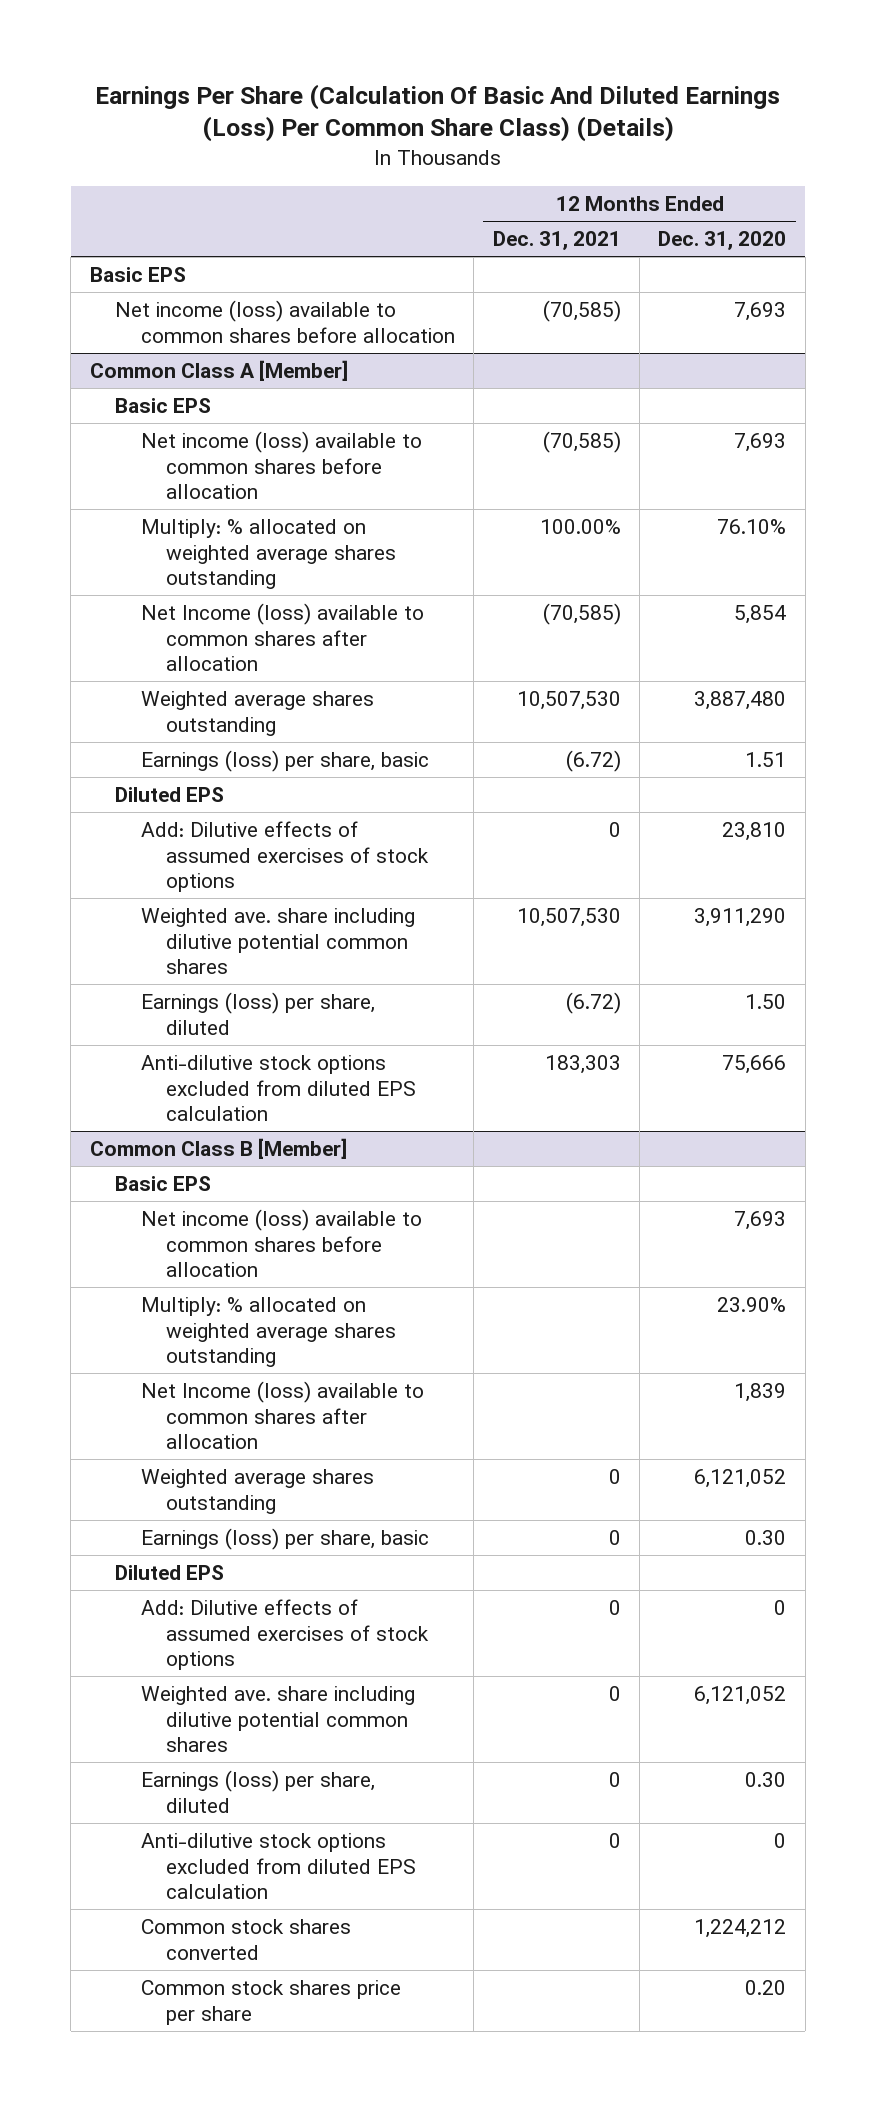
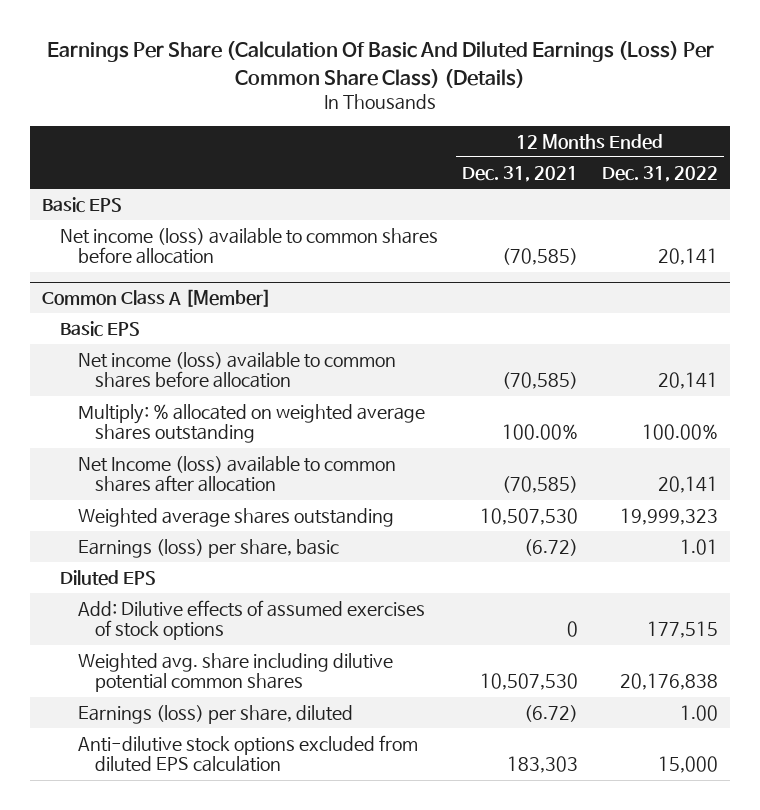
[658,231,787,251] Dec. 31, 2020 -> none
none -> [602,165,719,182] Dec. 31, 2022
[140,908,415,975] Weighted ave. share including dilutive potential common shares -> [77,652,393,693] Weighted avg. share including dilutive potential common shares
[89,1138,347,1160] Common Class B [Member] -> none
[115,1176,212,1192] Basic EPS -> none
[140,1209,422,1278] Net income (loss) available to common shares before allocation -> none
[140,1297,397,1368] Multiply: % allocated on weighted average shares outstanding -> none
[140,1381,424,1450] Net Income (loss) available to common shares after allocation -> none
[140,1469,374,1514] Weighted average shares outstanding -> none
[140,1528,429,1551] Earnings (loss) per share, basic -> none
[115,1565,225,1581] Diluted EPS -> none
[140,1599,430,1671] Add: Dilutive effects of assumed exercises of stock options -> none
[140,1686,415,1753] Weighted ave. share including dilutive potential common shares -> none
[140,1770,375,1813] Earnings (loss) per share, diluted -> none
[140,1833,417,1900] Anti-dilutive stock options excluded from diluted EPS calculation -> none
[140,1919,351,1960] Common stock shares converted -> none
[140,1980,401,2025] Common stock shares price per share -> none

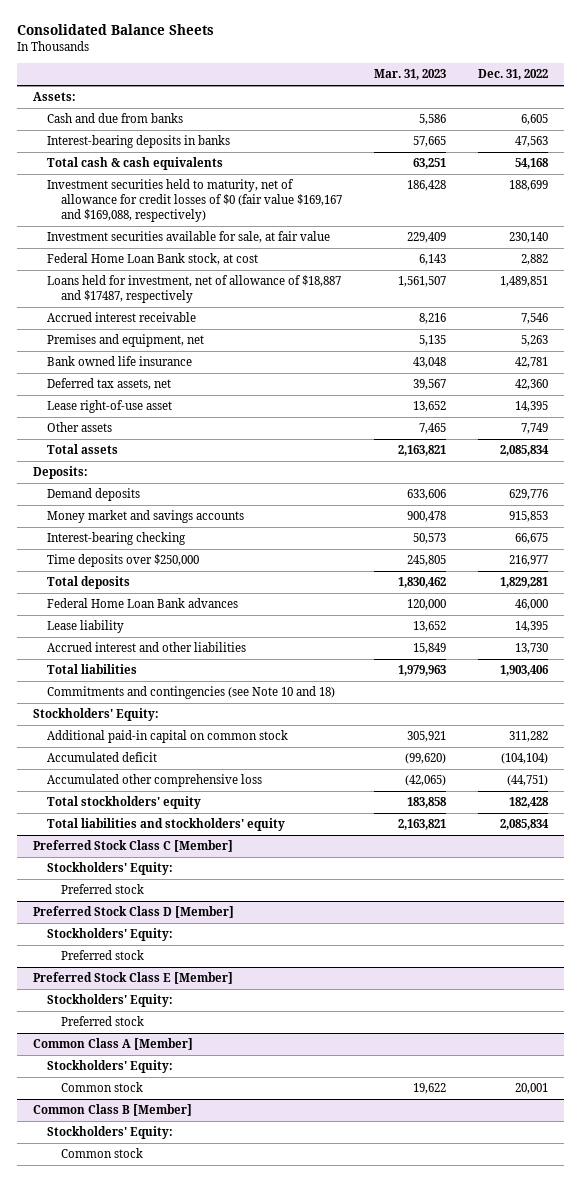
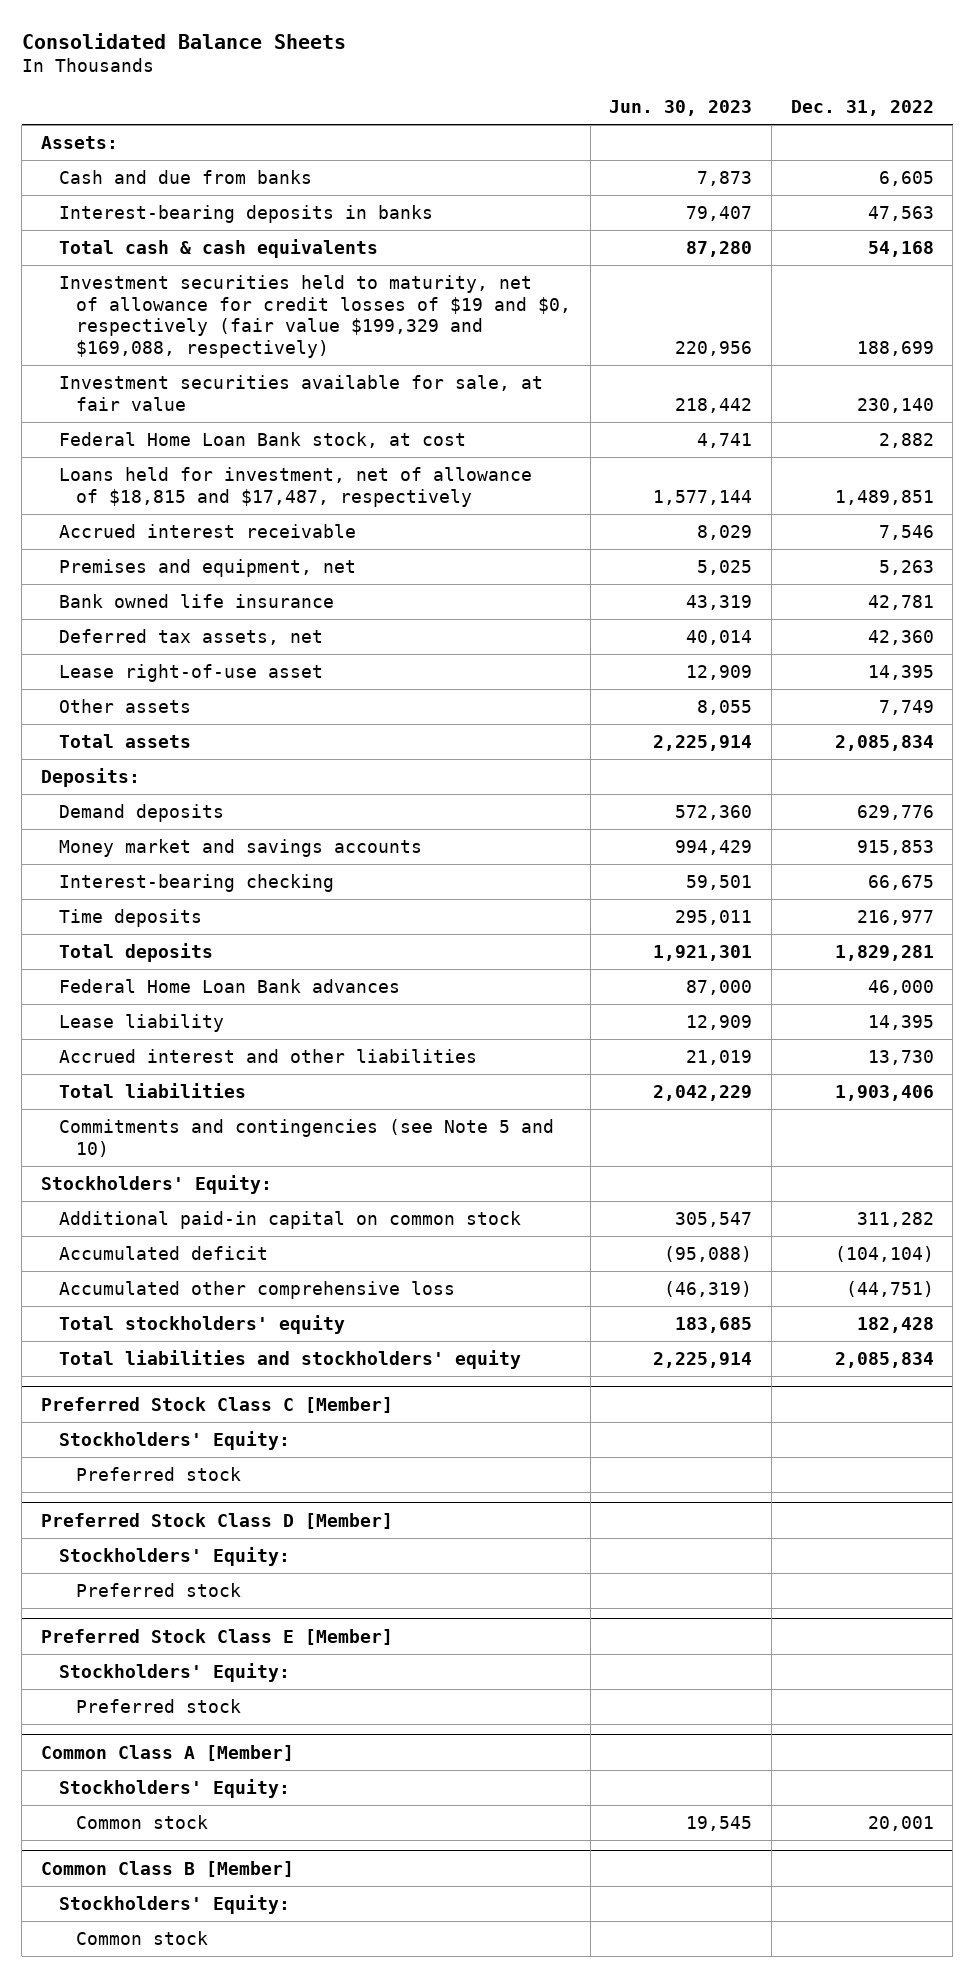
[374,69,447,81] Mar. 31, 2023 -> none
none -> [609,100,753,117] Jun. 30, 2023
[47,179,343,222] Investment securities held to maturity, net of allowance for credit losses of $0 (fair value $169,167 and $169,088, respectively) -> [58,274,572,359] Investment securities held to maturity, net of allowance for credit losses of $19 and $0, respectively (fair value $199,329 and $169,088, respectively)
[47,275,342,304] Loans held for investment, net of allowance of $18,887 and $17487, respectively -> [58,466,532,507] Loans held for investment, net of allowance of $18,815 and $17,487, respectively
[47,554,200,568] Time deposits over $250,000 -> [58,908,202,927] Time deposits
[47,686,336,700] Commitments and contingencies (see Note 10 and 18) -> [58,1118,554,1157] Commitments and contingencies (see Note 5 and 10)

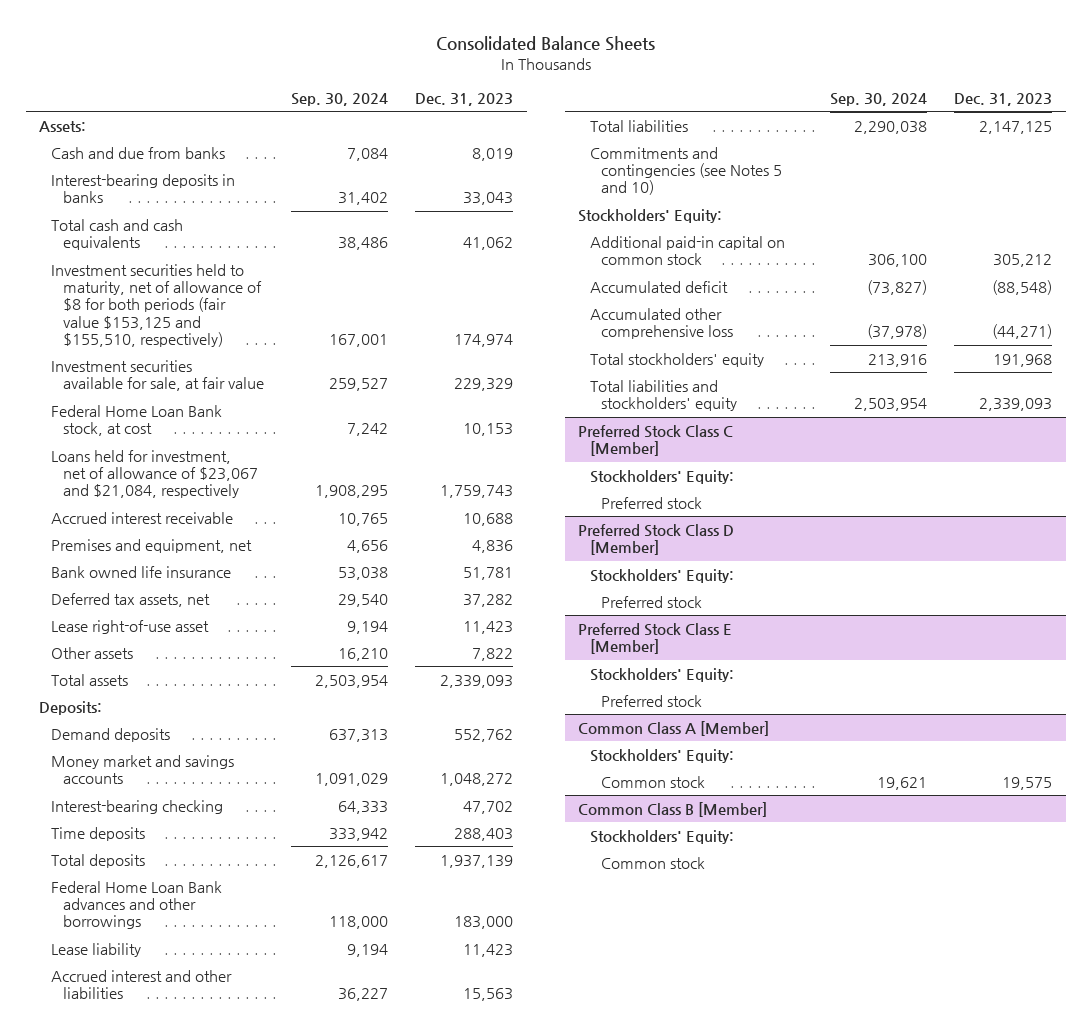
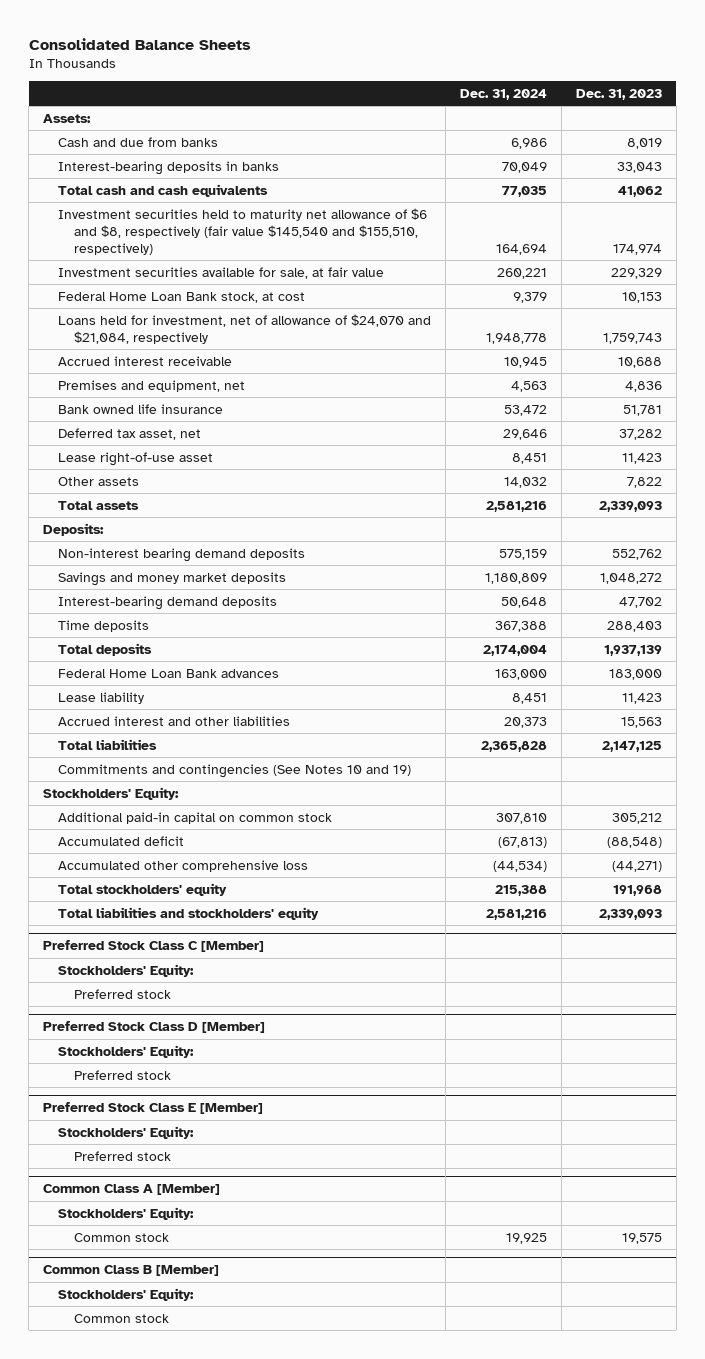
[290,93,388,107] Sep. 30, 2024 -> none
none -> [460,88,548,100] Dec. 31, 2024
[50,263,262,347] Investment securities held to maturity, net of allowance of $8 for both periods (fair value $153,125 and $155,510, respectively) -> [58,207,428,255] Investment securities held to maturity net allowance of $6 and $8, respectively (fair value $145,540 and $155,510, respectively)
[50,449,258,499] Loans held for investment, net of allowance of $23,067 and $21,084, respectively -> [58,313,432,344] Loans held for investment, net of allowance of $24,070 and $21,084, respectively
[50,592,210,607] Deferred tax assets, net -> [58,427,202,440] Deferred tax asset, net
[50,727,170,742] Demand deposits -> [58,547,306,562] Non-interest bearing demand deposits
[50,754,234,785] Money market and savings accounts -> [58,571,287,586] Savings and money market deposits
[50,799,223,814] Interest-bearing checking -> [58,595,278,610] Interest-bearing demand deposits
[50,880,222,930] Federal Home Loan Bank advances and other borrowings -> [58,668,280,678] Federal Home Loan Bank advances
[589,146,783,196] Commitments and contingencies (see Notes 5 and 10) -> [58,763,412,778] Commitments and contingencies (See Notes 10 and 19)

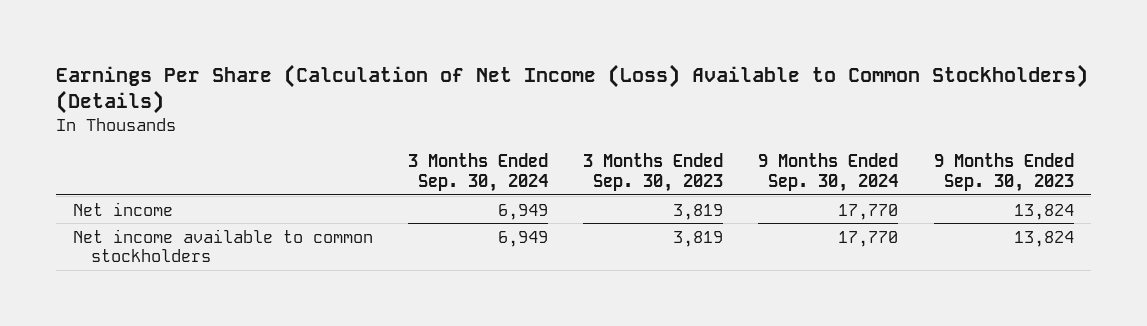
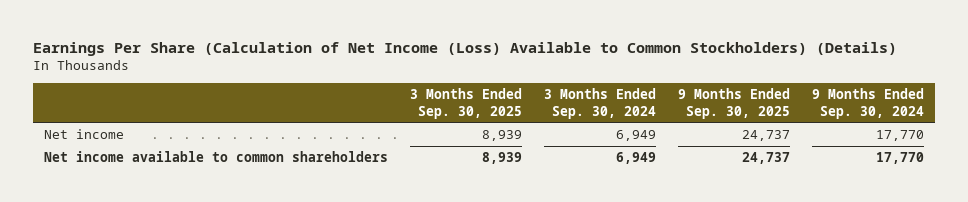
[583,153,724,193] 3 Months Ended Sep. 30, 2023 -> none
[933,153,1074,193] 9 Months Ended Sep. 30, 2023 -> none
none -> [409,88,522,119] 3 Months Ended Sep. 30, 2025
none -> [677,88,790,119] 9 Months Ended Sep. 30, 2025
[73,228,374,263] Net income available to common stockholders -> [43,151,388,163] Net income available to common shareholders

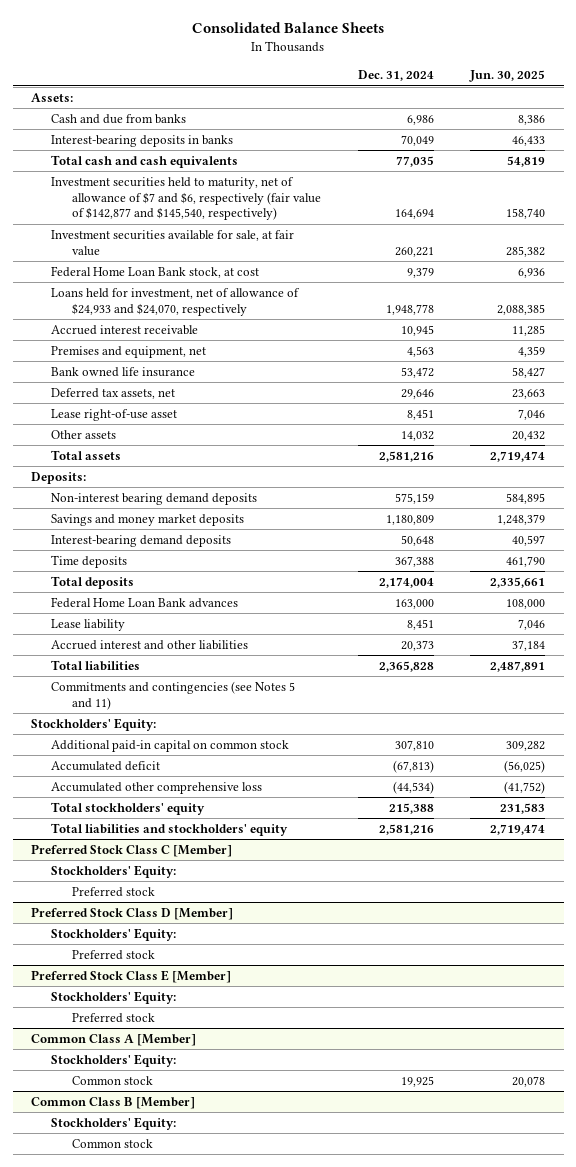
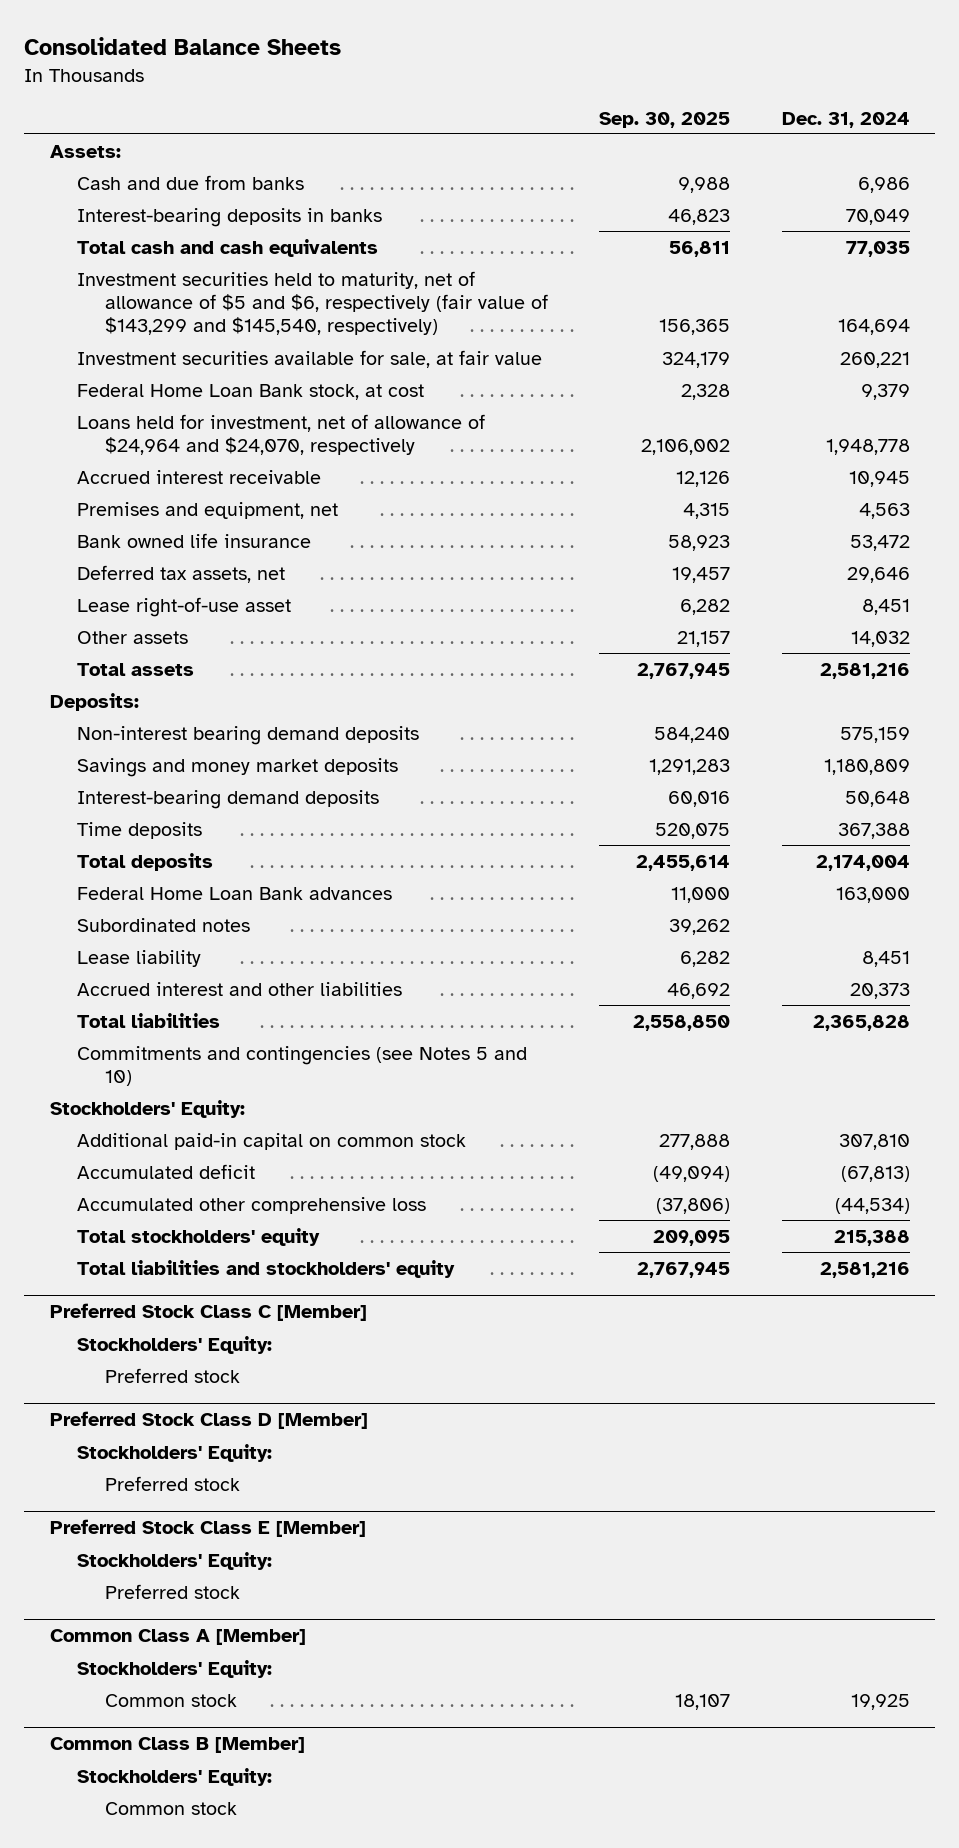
[469,70,546,83] Jun. 30, 2025 -> none
none -> [599,111,731,128] Sep. 30, 2025
[51,176,321,221] Investment securities held to maturity, net of allowance of $7 and $6, respectively (fair value of $142,877 and $145,540, respectively) -> [77,270,549,336] Investment securities held to maturity, net of allowance of $5 and $6, respectively (fair value of $143,299 and $145,540, respectively)
[51,287,301,316] Loans held for investment, net of allowance of $24,933 and $24,070, respectively -> [77,413,486,456] Loans held for investment, net of allowance of $24,964 and $24,070, respectively
none -> [77,917,251,932] Subordinated notes
[51,680,296,710] Commitments and contingencies (see Notes 5 and 11) -> [77,1045,528,1087] Commitments and contingencies (see Notes 5 and 10)

